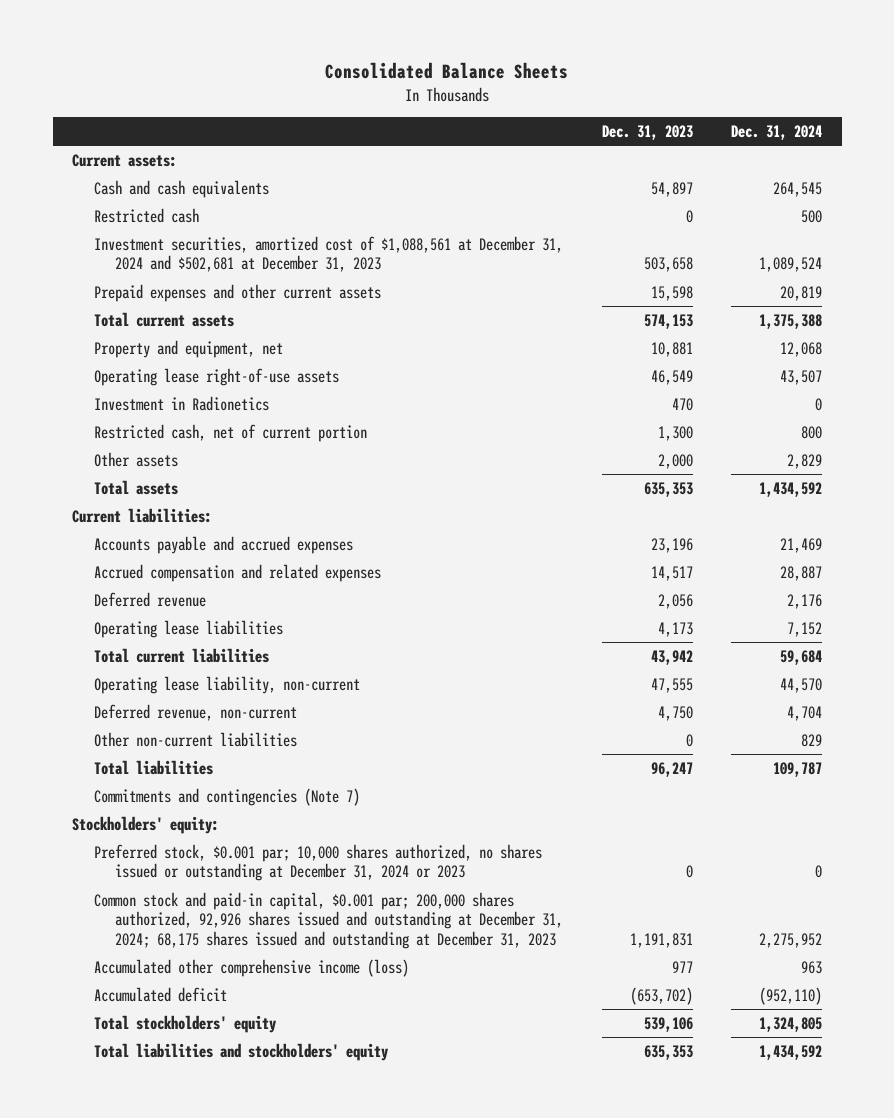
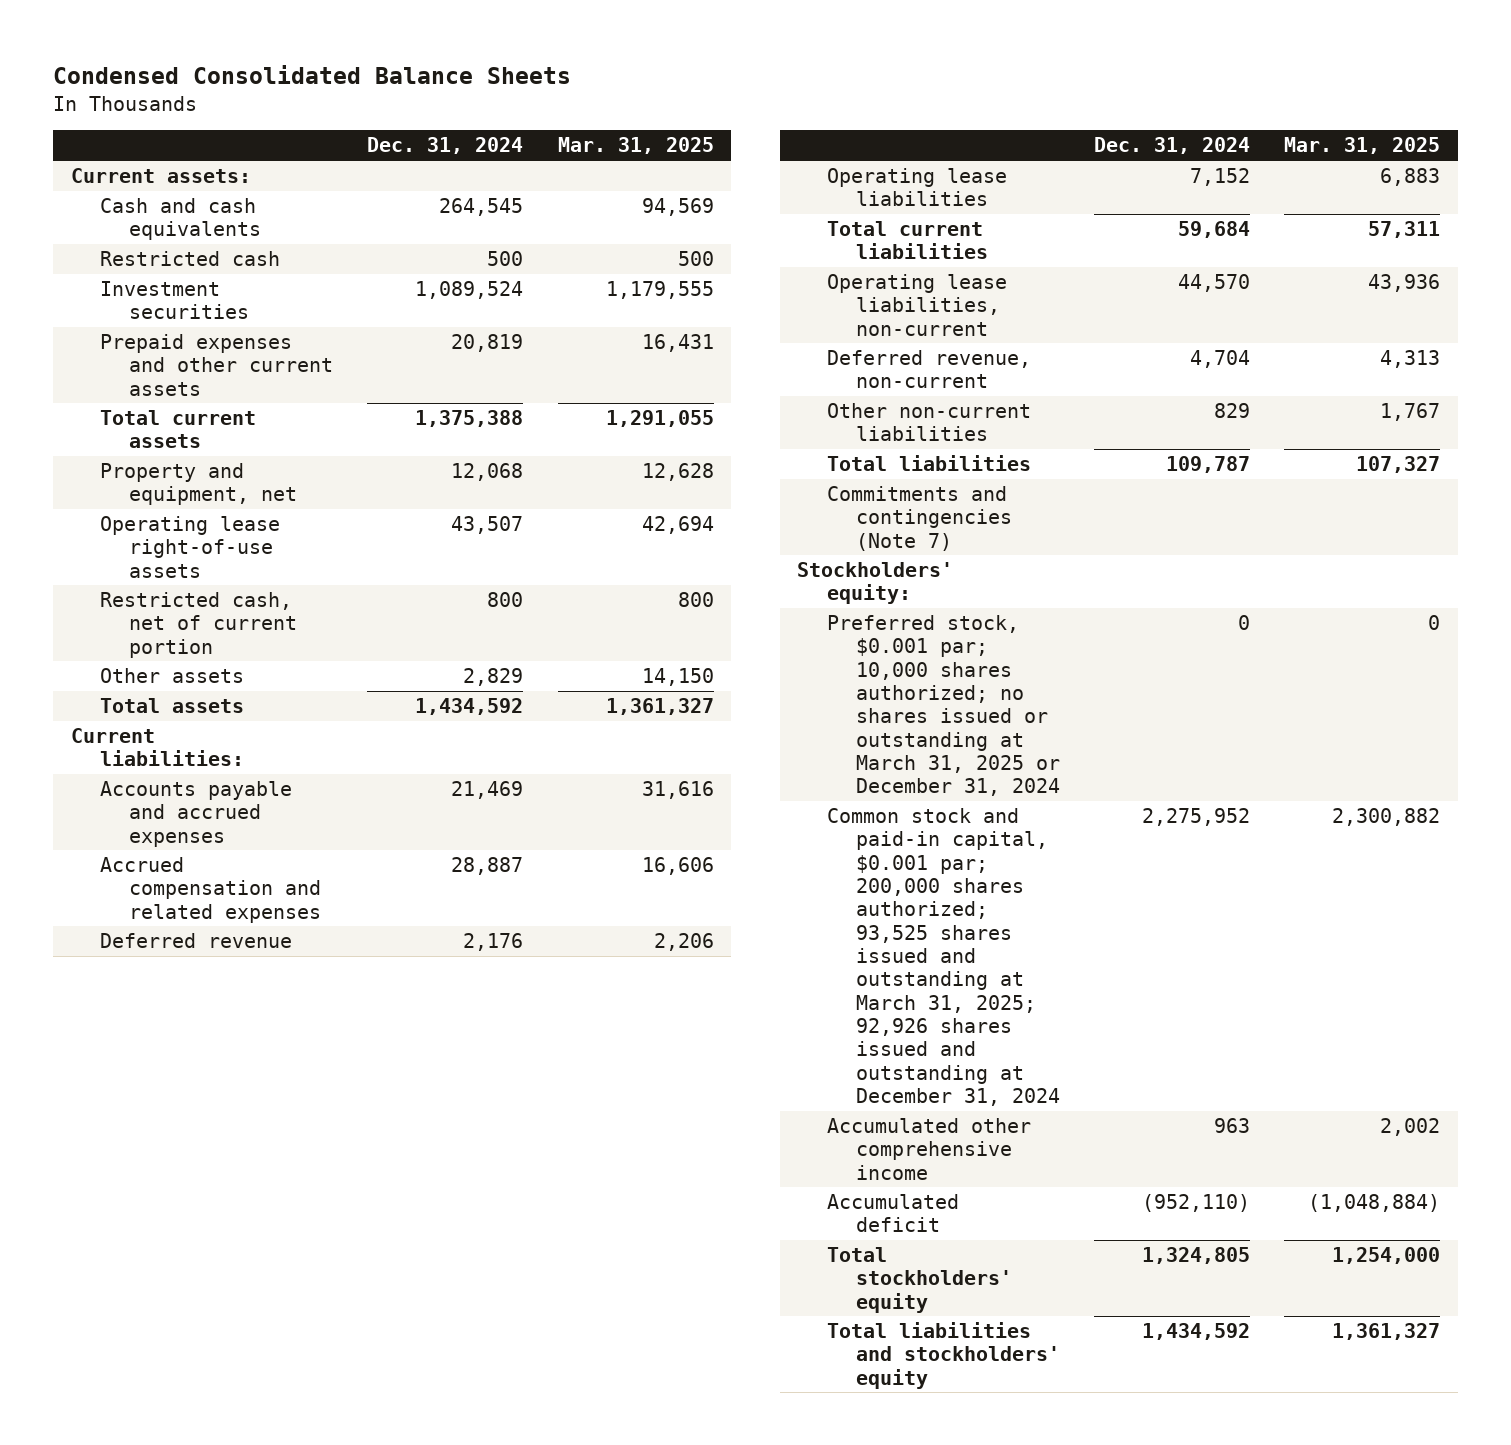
[325,62,569,80] Consolidated Balance Sheets -> [53,64,572,84] Condensed Consolidated Balance Sheets
[601,124,693,140] Dec. 31, 2023 -> none
none -> [557,137,714,155] Mar. 31, 2025
[93,235,563,273] Investment securities, amortized cost of $1,088,561 at December 31, 2024 and $502,681 at December 31, 2023 -> [99,281,249,320] Investment securities
[93,395,269,411] Investment in Radionetics -> none
[93,675,360,694] Operating lease liability, non-current -> [826,274,1007,336] Operating lease liabilities, non-current
[93,843,542,882] Preferred stock, $0.001 par; 10,000 shares authorized, no shares issued or outstanding at December 31, 2024 or 2023 -> [826,615,1060,797] Preferred stock, $0.001 par; 10,000 shares authorized; no shares issued or outstanding at March 31, 2025 or December 31, 2024
[93,891,563,949] Common stock and paid-in capital, $0.001 par; 200,000 shares authorized, 92,926 shares issued and outstanding at December 31, 2024; 68,175 shares issued and outstanding at December 31, 2023 -> [826,808,1060,1107] Common stock and paid-in capital, $0.001 par; 200,000 shares authorized; 93,525 shares issued and outstanding at March 31, 2025; 92,926 shares issued and outstanding at December 31, 2024
[93,958,409,977] Accumulated other comprehensive income (loss) -> [826,1118,1031,1180] Accumulated other comprehensive income

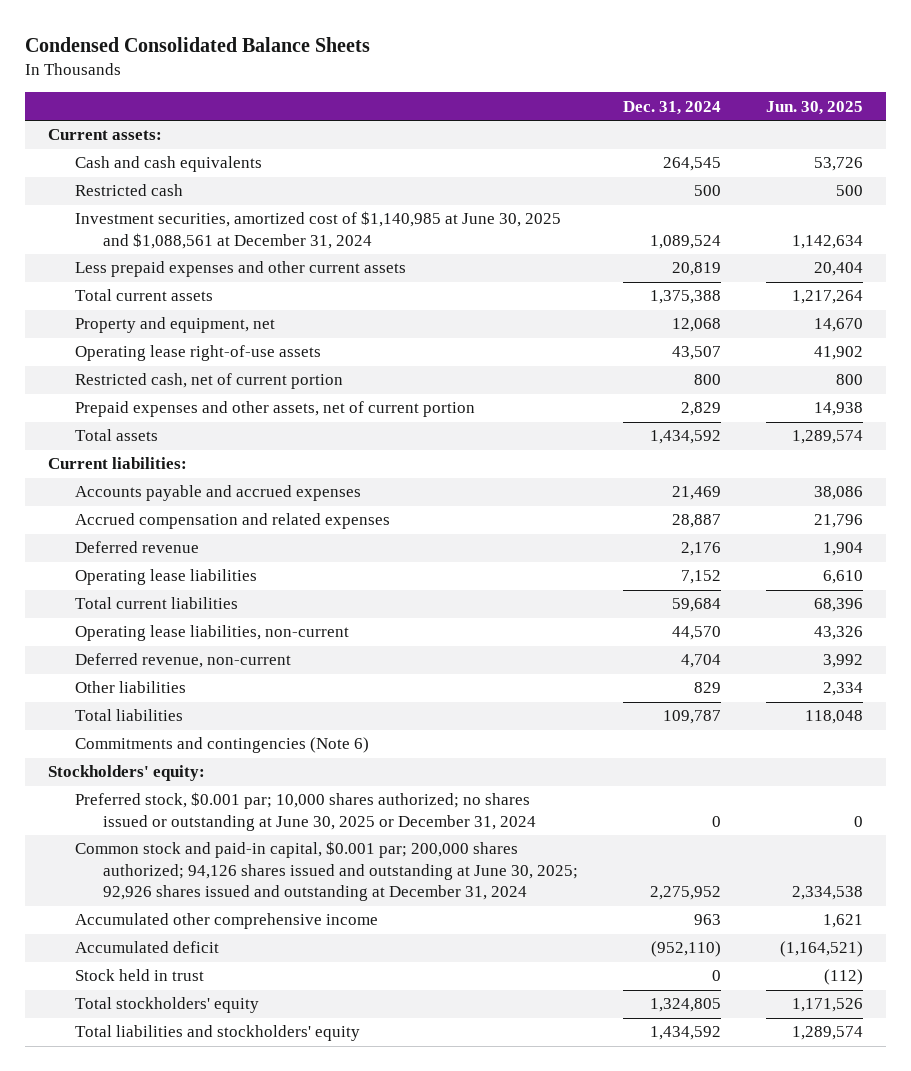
[557,137,714,155] Mar. 31, 2025 -> none
none -> [766,100,864,115] Jun. 30, 2025
[99,281,249,320] Investment securities -> [75,211,562,249] Investment securities, amortized cost of $1,140,985 at June 30, 2025 and $1,088,561 at December 31, 2024
[99,334,333,396] Prepaid expenses and other current assets -> [75,261,407,278] Less prepaid expenses and other current assets
[99,668,244,684] Other assets -> [75,401,476,418] Prepaid expenses and other assets, net of current portion
[826,403,1031,442] Other non-current liabilities -> [75,681,187,694] Other liabilities
[826,486,1012,551] Commitments and contingencies (Note 7) -> [75,737,370,754] Commitments and contingencies (Note 6)
[826,615,1060,797] Preferred stock, $0.001 par; 10,000 shares authorized; no shares issued or outstanding at March 31, 2025 or December 31, 2024 -> [75,792,536,831] Preferred stock, $0.001 par; 10,000 shares authorized; no shares issued or outstanding at June 30, 2025 or December 31, 2024
[826,808,1060,1107] Common stock and paid-in capital, $0.001 par; 200,000 shares authorized; 93,525 shares issued and outstanding at March 31, 2025; 92,926 shares issued and outstanding at December 31, 2024 -> [75,841,578,902] Common stock and paid-in capital, $0.001 par; 200,000 shares authorized; 94,126 shares issued and outstanding at June 30, 2025; 92,926 shares issued and outstanding at December 31, 2024
none -> [75,969,205,982] Stock held in trust

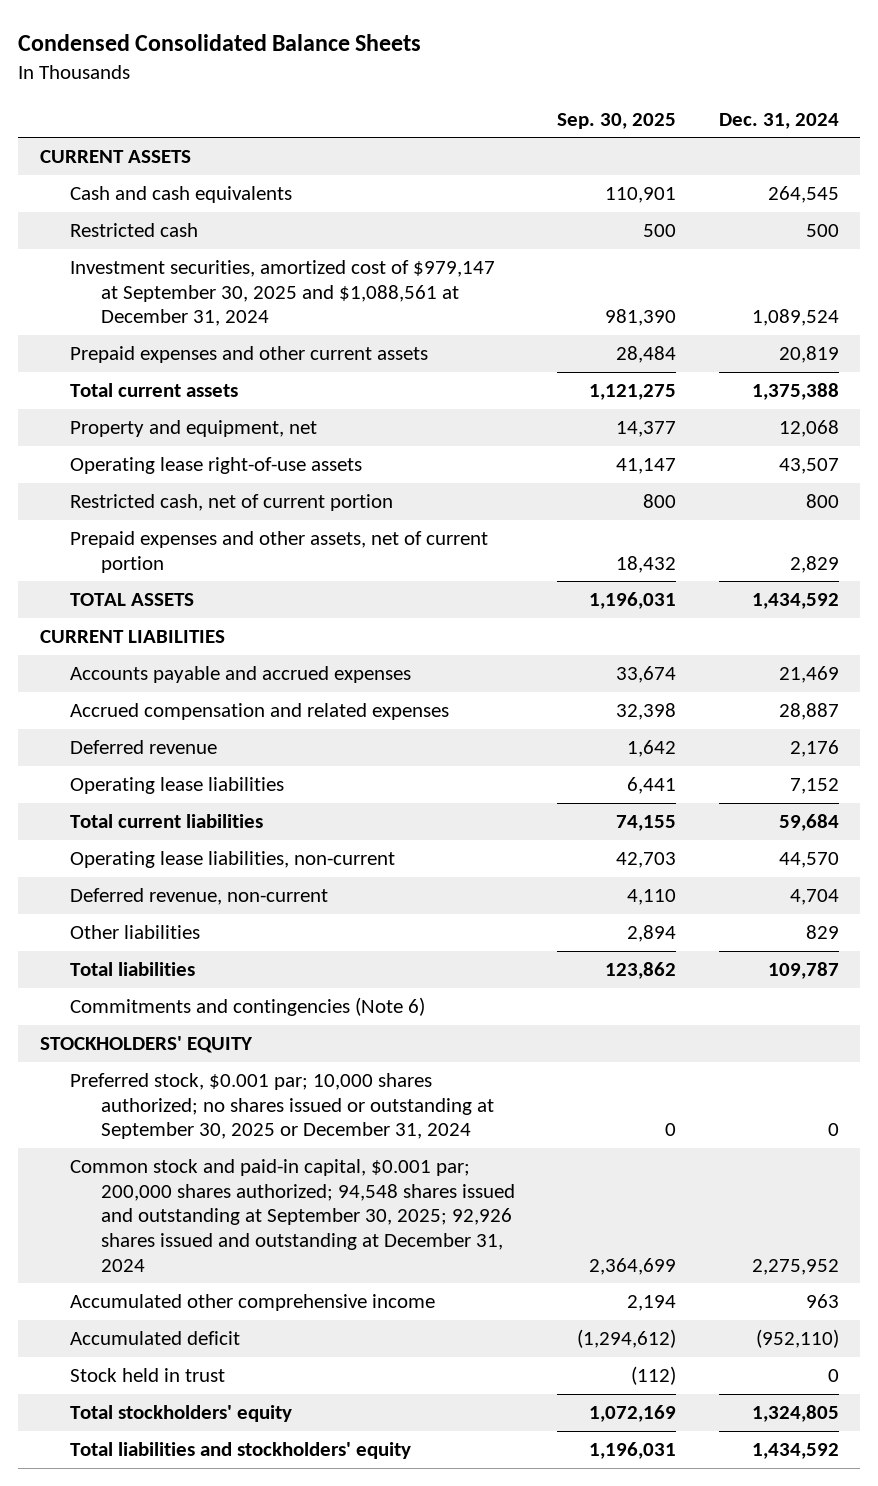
[766,100,864,115] Jun. 30, 2025 -> none
none -> [557,112,677,129] Sep. 30, 2025
[47,129,162,141] Current assets: -> [39,150,191,164] CURRENT ASSETS
[75,211,562,249] Investment securities, amortized cost of $1,140,985 at June 30, 2025 and $1,088,561 at December 31, 2024 -> [70,260,496,327] Investment securities, amortized cost of $979,147 at September 30, 2025 and $1,088,561 at December 31, 2024
[75,261,407,278] Less prepaid expenses and other current assets -> [70,346,429,364] Prepaid expenses and other current assets
[75,429,159,442] Total assets -> [70,593,195,607] TOTAL ASSETS
[47,457,187,470] Current liabilities: -> [39,630,225,644] CURRENT LIABILITIES
[47,765,205,782] Stockholders' equity: -> [39,1036,253,1054] STOCKHOLDERS' EQUITY
[75,792,536,831] Preferred stock, $0.001 par; 10,000 shares authorized; no shares issued or outstanding at June 30, 2025 or December 31, 2024 -> [70,1073,494,1140] Preferred stock, $0.001 par; 10,000 shares authorized; no shares issued or outstanding at September 30, 2025 or December 31, 2024
[75,841,578,902] Common stock and paid-in capital, $0.001 par; 200,000 shares authorized; 94,126 shares issued and outstanding at June 30, 2025; 92,926 shares issued and outstanding at December 31, 2024 -> [70,1159,515,1272] Common stock and paid-in capital, $0.001 par; 200,000 shares authorized; 94,548 shares issued and outstanding at September 30, 2025; 92,926 shares issued and outstanding at December 31, 2024

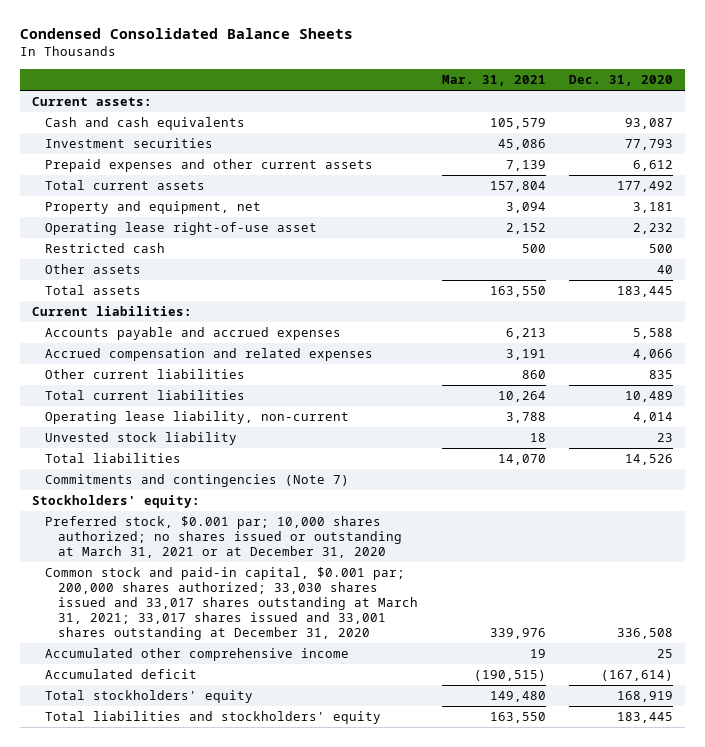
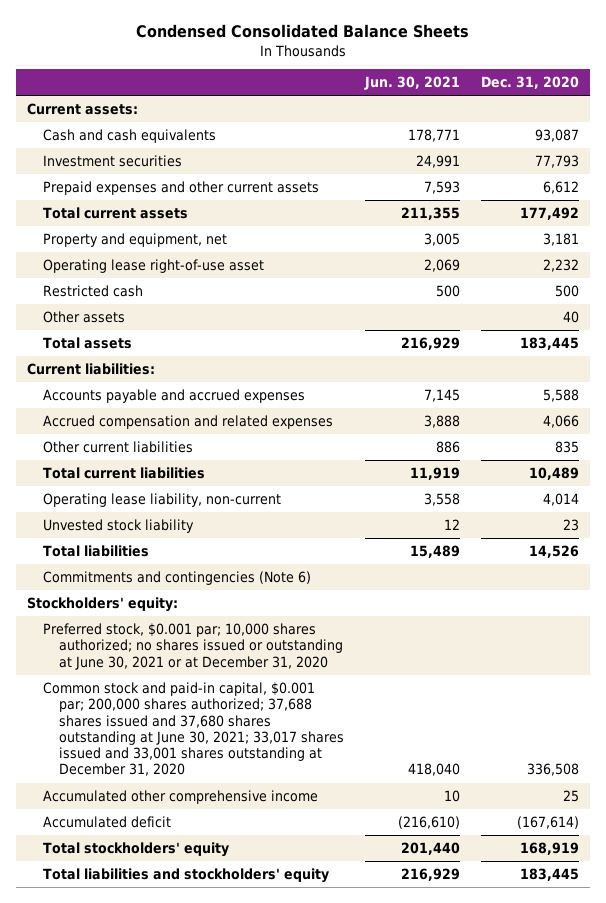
[441,75,546,87] Mar. 31, 2021 -> none
none -> [364,75,461,90] Jun. 30, 2021
[44,474,349,488] Commitments and contingencies (Note 7) -> [43,570,312,585] Commitments and contingencies (Note 6)
[44,516,403,558] Preferred stock, $0.001 par; 10,000 shares authorized; no shares issued or outstanding at March 31, 2021 or at December 31, 2020 -> [43,622,344,670] Preferred stock, $0.001 par; 10,000 shares authorized; no shares issued or outstanding at June 30, 2021 or at December 31, 2020
[44,567,419,640] Common stock and paid-in capital, $0.001 par; 200,000 shares authorized; 33,030 shares issued and 33,017 shares outstanding at March 31, 2021; 33,017 shares issued and 33,001 shares outstanding at December 31, 2020 -> [43,681,345,777] Common stock and paid-in capital, $0.001 par; 200,000 shares authorized; 37,688 shares issued and 37,680 shares outstanding at June 30, 2021; 33,017 shares issued and 33,001 shares outstanding at December 31, 2020

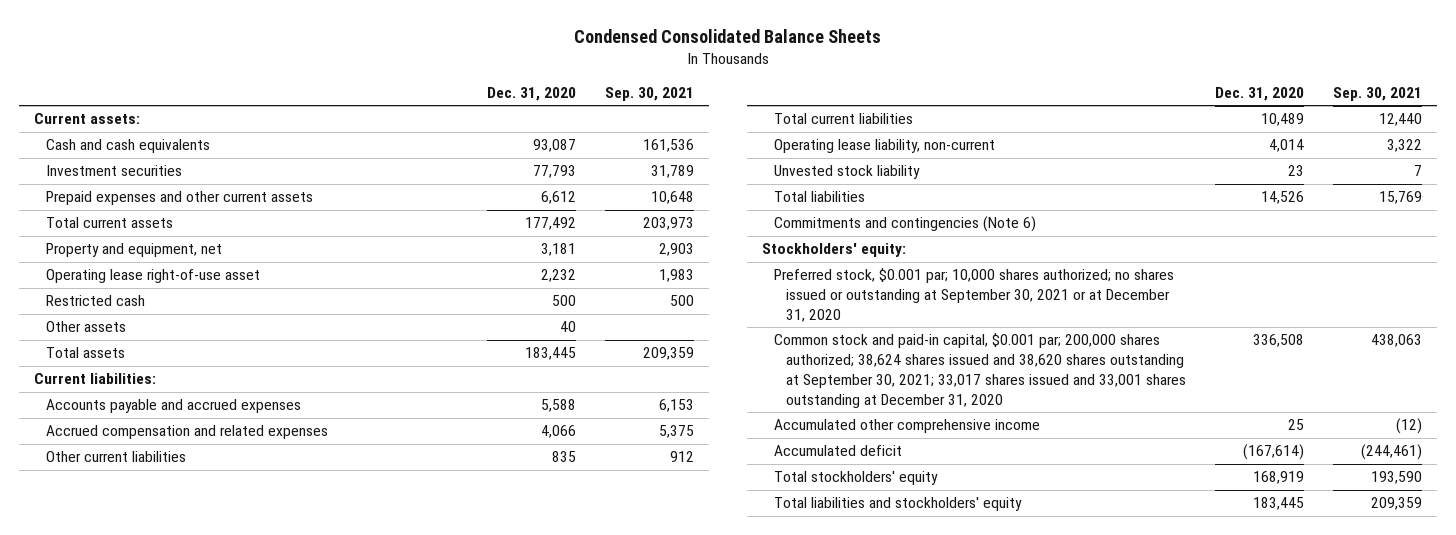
[364,75,461,90] Jun. 30, 2021 -> none
none -> [605,86,695,101] Sep. 30, 2021
[43,622,344,670] Preferred stock, $0.001 par; 10,000 shares authorized; no shares issued or outstanding at June 30, 2021 or at December 31, 2020 -> [774,268,1175,322] Preferred stock, $0.001 par; 10,000 shares authorized; no shares issued or outstanding at September 30, 2021 or at December 31, 2020
[43,681,345,777] Common stock and paid-in capital, $0.001 par; 200,000 shares authorized; 37,688 shares issued and 37,680 shares outstanding at June 30, 2021; 33,017 shares issued and 33,001 shares outstanding at December 31, 2020 -> [774,333,1187,408] Common stock and paid-in capital, $0.001 par; 200,000 shares authorized; 38,624 shares issued and 38,620 shares outstanding at September 30, 2021; 33,017 shares issued and 33,001 shares outstanding at December 31, 2020

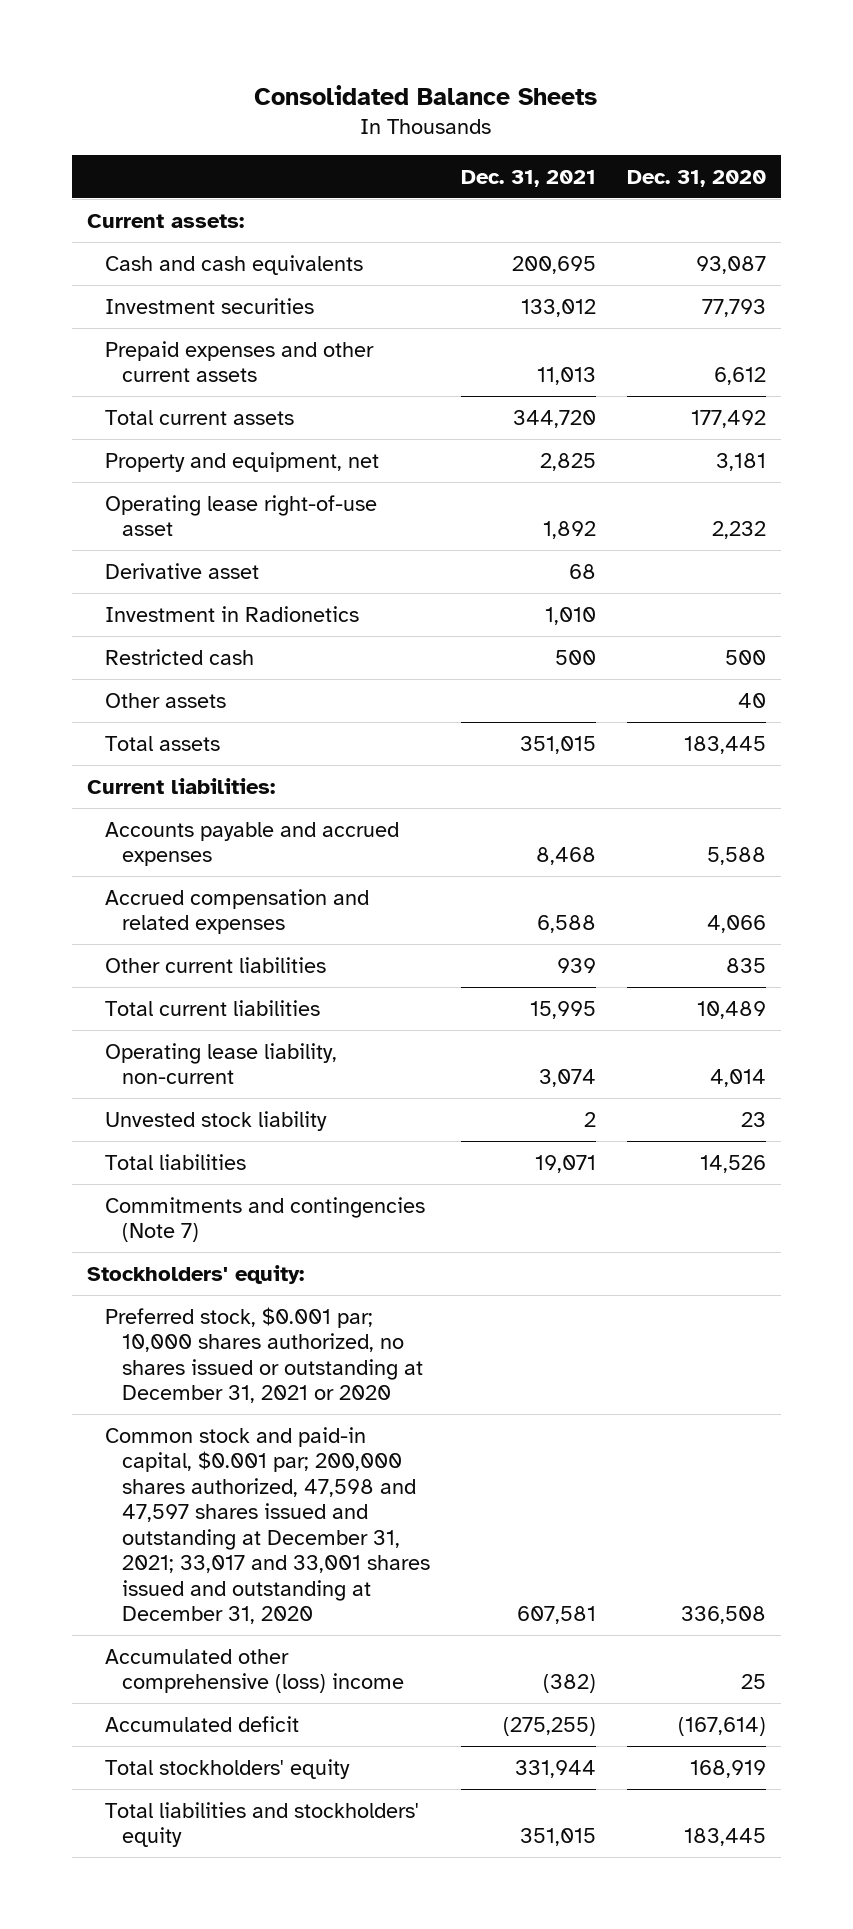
[573,29,881,44] Condensed Consolidated Balance Sheets -> [254,84,598,105] Consolidated Balance Sheets
[605,86,695,101] Sep. 30, 2021 -> none
none -> [460,169,596,187] Dec. 31, 2021
none -> [104,562,259,579] Derivative asset
none -> [104,605,359,622] Investment in Radionetics
[774,216,1037,233] Commitments and contingencies (Note 6) -> [104,1196,425,1243] Commitments and contingencies (Note 7)
[774,268,1175,322] Preferred stock, $0.001 par; 10,000 shares authorized; no shares issued or outstanding at September 30, 2021 or at December 31, 2020 -> [104,1306,423,1404] Preferred stock, $0.001 par; 10,000 shares authorized, no shares issued or outstanding at December 31, 2021 or 2020
[774,333,1187,408] Common stock and paid-in capital, $0.001 par; 200,000 shares authorized; 38,624 shares issued and 38,620 shares outstanding at September 30, 2021; 33,017 shares issued and 33,001 shares outstanding at December 31, 2020 -> [104,1426,430,1625] Common stock and paid-in capital, $0.001 par; 200,000 shares authorized, 47,598 and 47,597 shares issued and outstanding at December 31, 2021; 33,017 and 33,001 shares issued and outstanding at December 31, 2020
[774,419,1041,434] Accumulated other comprehensive income -> [104,1648,404,1694] Accumulated other comprehensive (loss) income

